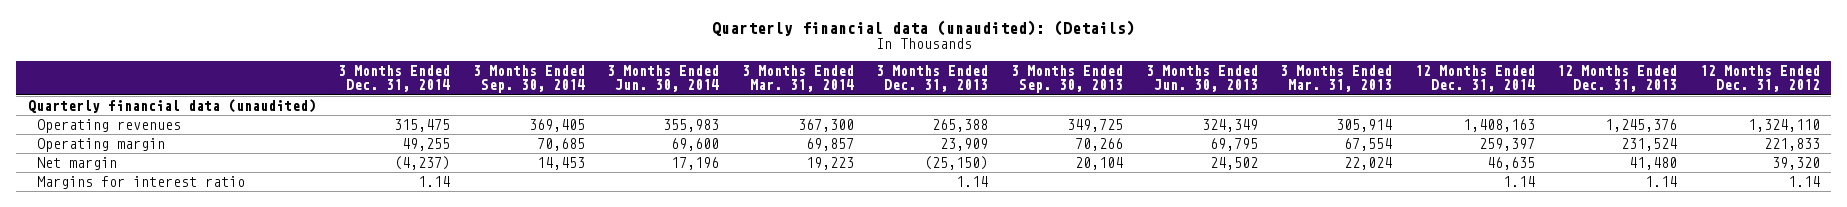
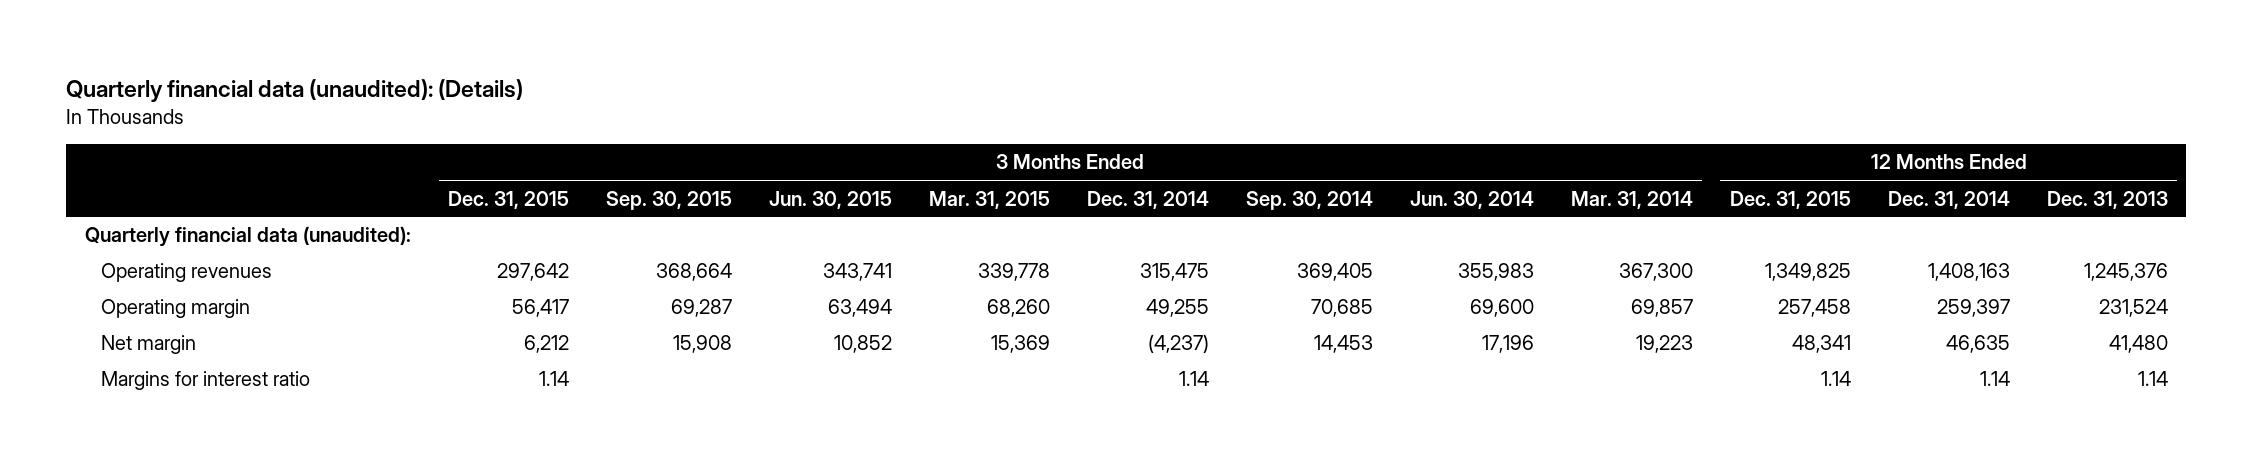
[876,64,989,93] 3 Months Ended Dec. 31, 2013 -> none
[1011,64,1124,94] 3 Months Ended Sep. 30, 2013 -> none
[1145,64,1258,93] 3 Months Ended Jun. 30, 2013 -> none
[1280,64,1393,93] 3 Months Ended Mar. 31, 2013 -> none
[1699,64,1820,93] 12 Months Ended Dec. 31, 2012 -> none
none -> [447,190,569,209] Dec. 31, 2015
none -> [605,190,732,210] Sep. 30, 2015
none -> [768,190,892,209] Jun. 30, 2015
none -> [928,190,1050,209] Mar. 31, 2015
none -> [1729,190,1851,209] Dec. 31, 2015
[27,98,316,113] Quarterly financial data (unaudited) -> [84,226,411,248] Quarterly financial data (unaudited):

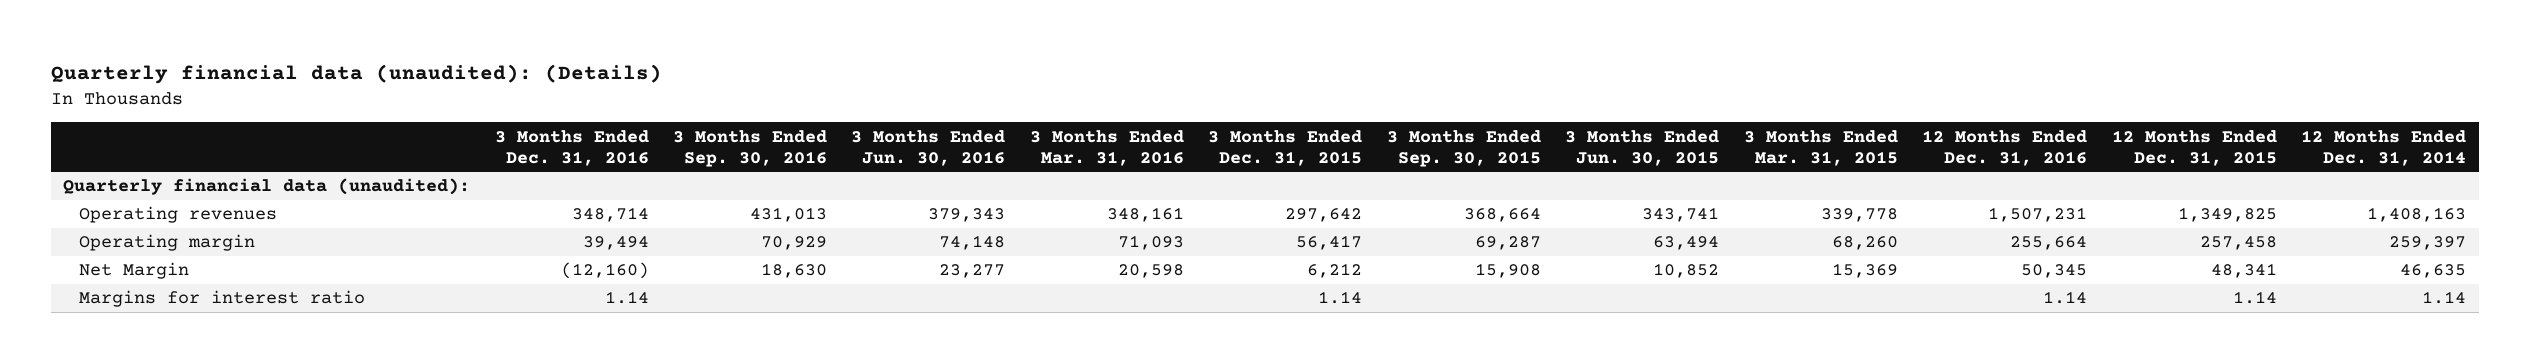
[1086,190,1209,209] Dec. 31, 2014 -> none
[1245,190,1373,210] Sep. 30, 2014 -> none
[1409,190,1534,209] Jun. 30, 2014 -> none
[1570,190,1693,209] Mar. 31, 2014 -> none
[2046,190,2168,209] Dec. 31, 2013 -> none
none -> [494,129,649,167] 3 Months Ended Dec. 31, 2016
none -> [672,129,827,168] 3 Months Ended Sep. 30, 2016
none -> [851,129,1006,167] 3 Months Ended Jun. 30, 2016
none -> [1029,129,1184,167] 3 Months Ended Mar. 31, 2016
none -> [1922,129,2088,167] 12 Months Ended Dec. 31, 2016
[100,335,196,355] Net margin -> [78,262,189,280] Net Margin

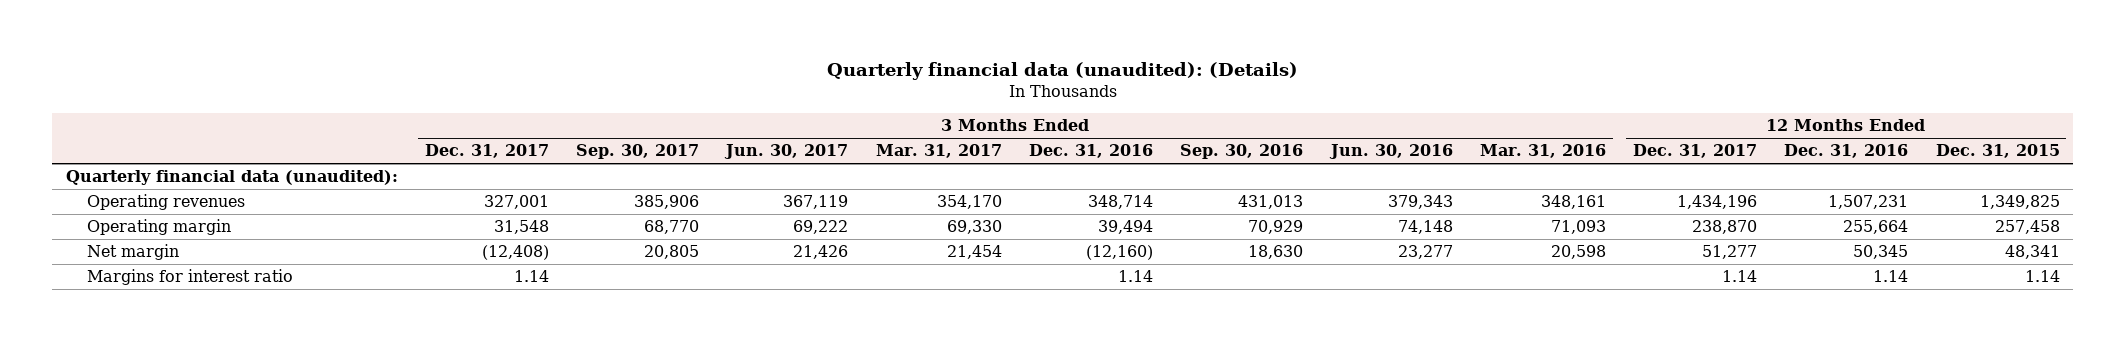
[1208,129,1363,167] 3 Months Ended Dec. 31, 2015 -> none
[1386,129,1541,168] 3 Months Ended Sep. 30, 2015 -> none
[1565,129,1720,167] 3 Months Ended Jun. 30, 2015 -> none
[1743,129,1898,167] 3 Months Ended Mar. 31, 2015 -> none
[2301,129,2467,167] 12 Months Ended Dec. 31, 2014 -> none
none -> [424,144,549,159] Dec. 31, 2017
none -> [576,144,700,160] Sep. 30, 2017
none -> [724,144,849,160] Jun. 30, 2017
none -> [875,144,1002,159] Mar. 31, 2017
none -> [1633,144,1758,159] Dec. 31, 2017
[78,262,189,280] Net Margin -> [86,244,179,261] Net margin

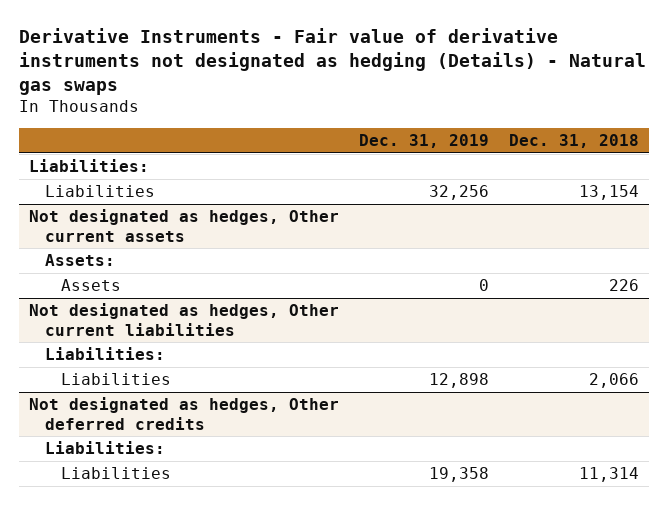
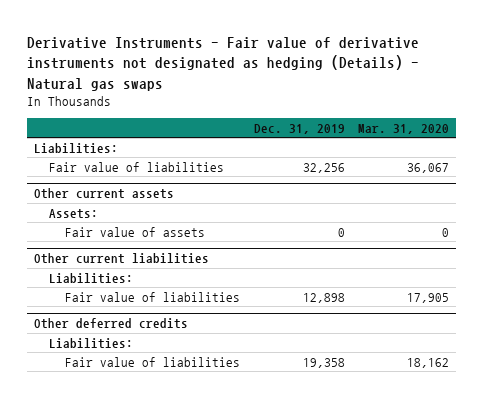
[508,133,639,148] Dec. 31, 2018 -> none
none -> [358,123,450,134] Mar. 31, 2020
[28,209,339,242] Not designated as hedges, Other current assets -> none
[44,185,155,198] Liabilities -> [49,161,225,172] Fair value of liabilities
none -> [33,188,174,200] Other current assets
[28,303,339,336] Not designated as hedges, Other current liabilities -> none
[61,279,122,292] Assets -> [64,226,205,237] Fair value of assets
none -> [33,253,209,265] Other current liabilities
[28,397,339,430] Not designated as hedges, Other deferred credits -> none
[61,373,172,386] Liabilities -> [64,291,240,302] Fair value of liabilities
none -> [33,318,188,330] Other deferred credits
[61,467,172,480] Liabilities -> [64,356,240,367] Fair value of liabilities

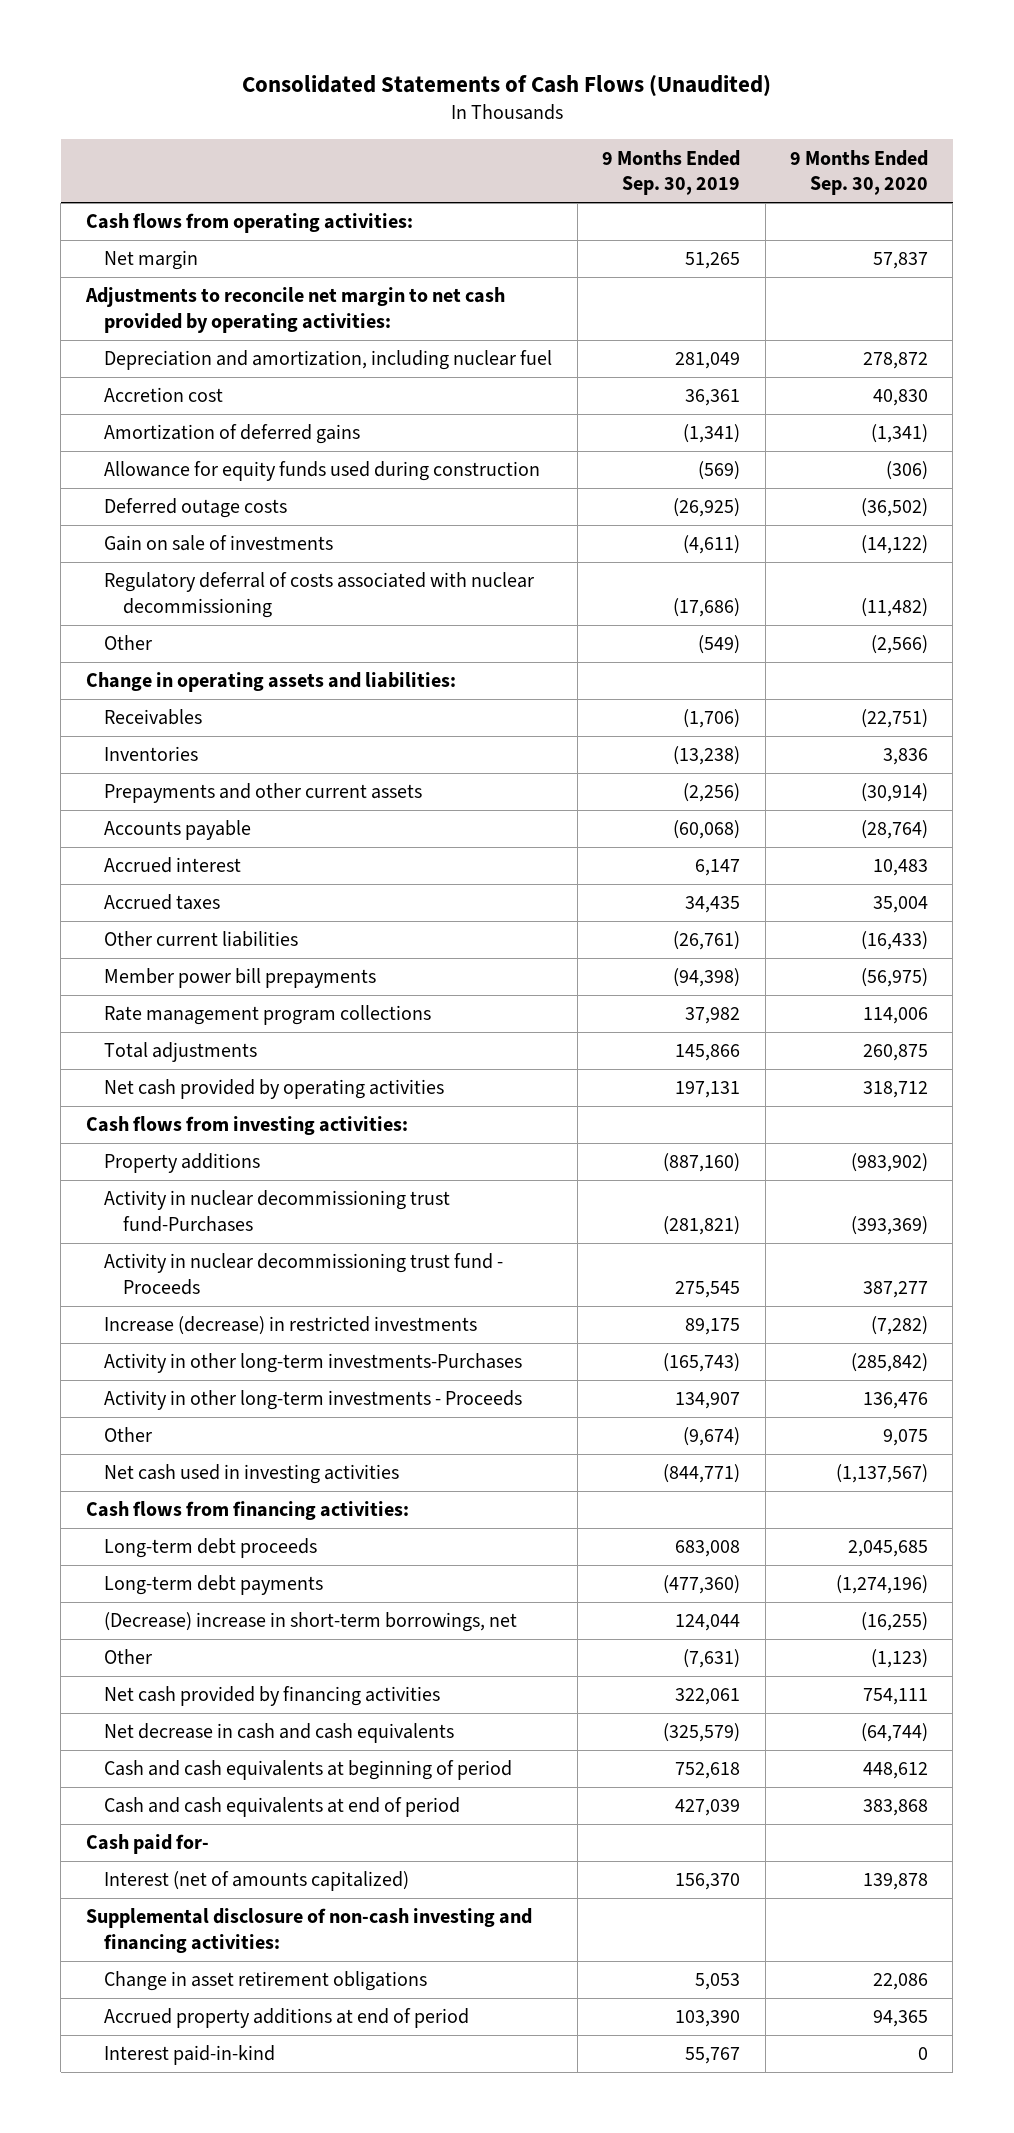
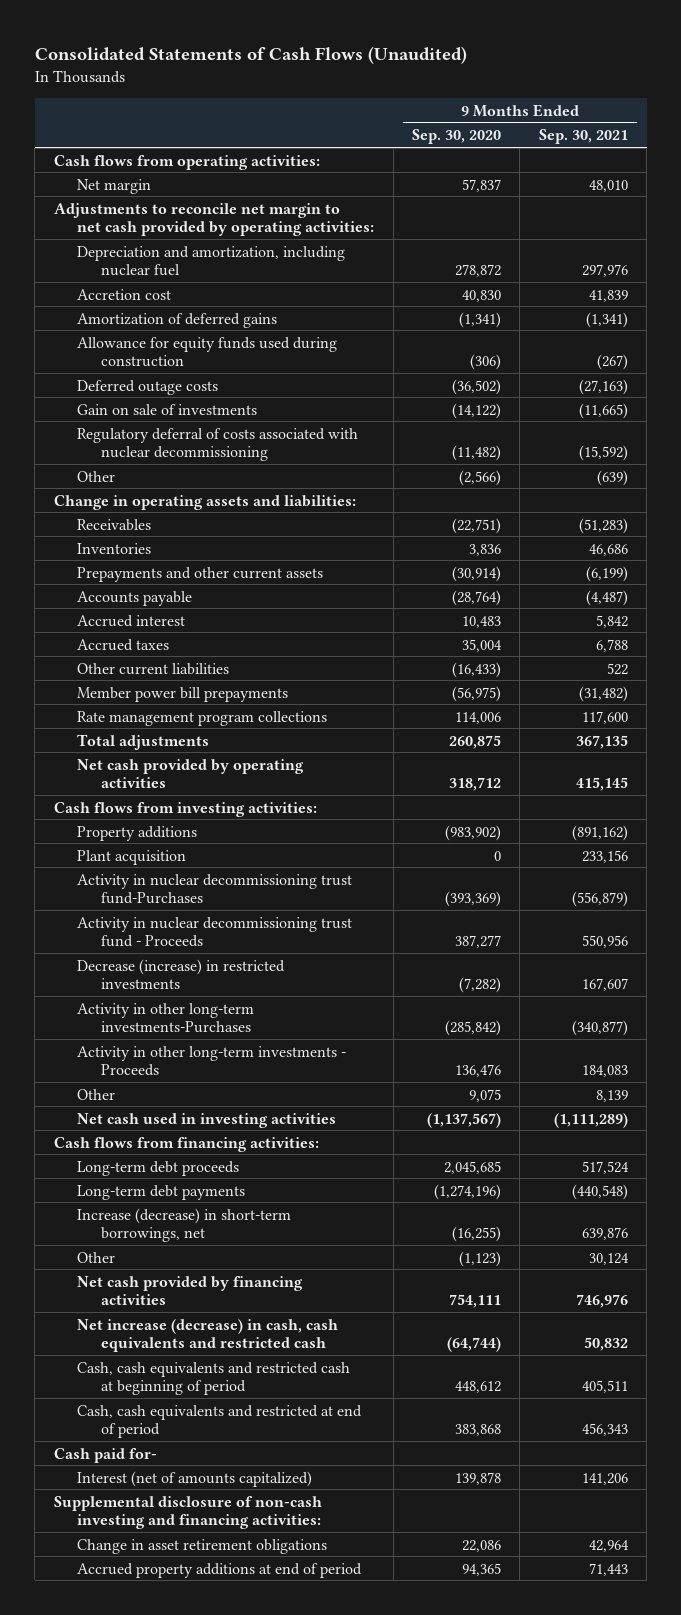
[602,149,741,196] 9 Months Ended Sep. 30, 2019 -> none
none -> [538,129,628,145] Sep. 30, 2021
none -> [77,849,187,865] Plant acquisition
[104,1316,478,1336] Increase (decrease) in restricted investments -> [77,958,286,990] Decrease (increase) in restricted investments
[104,1612,518,1633] (Decrease) increase in short-term borrowings, net -> [77,1207,292,1243] Increase (decrease) in short-term borrowings, net
[104,1723,455,1744] Net decrease in cash and cash equivalents -> [77,1318,339,1353] Net increase (decrease) in cash, cash equivalents and restricted cash
[104,1760,513,1781] Cash and cash equivalents at beginning of period -> [77,1361,351,1396] Cash, cash equivalents and restricted cash at beginning of period
[104,1797,461,1818] Cash and cash equivalents at end of period -> [77,1404,363,1439] Cash, cash equivalents and restricted at end of period
[104,2045,276,2066] Interest paid-in-kind -> none

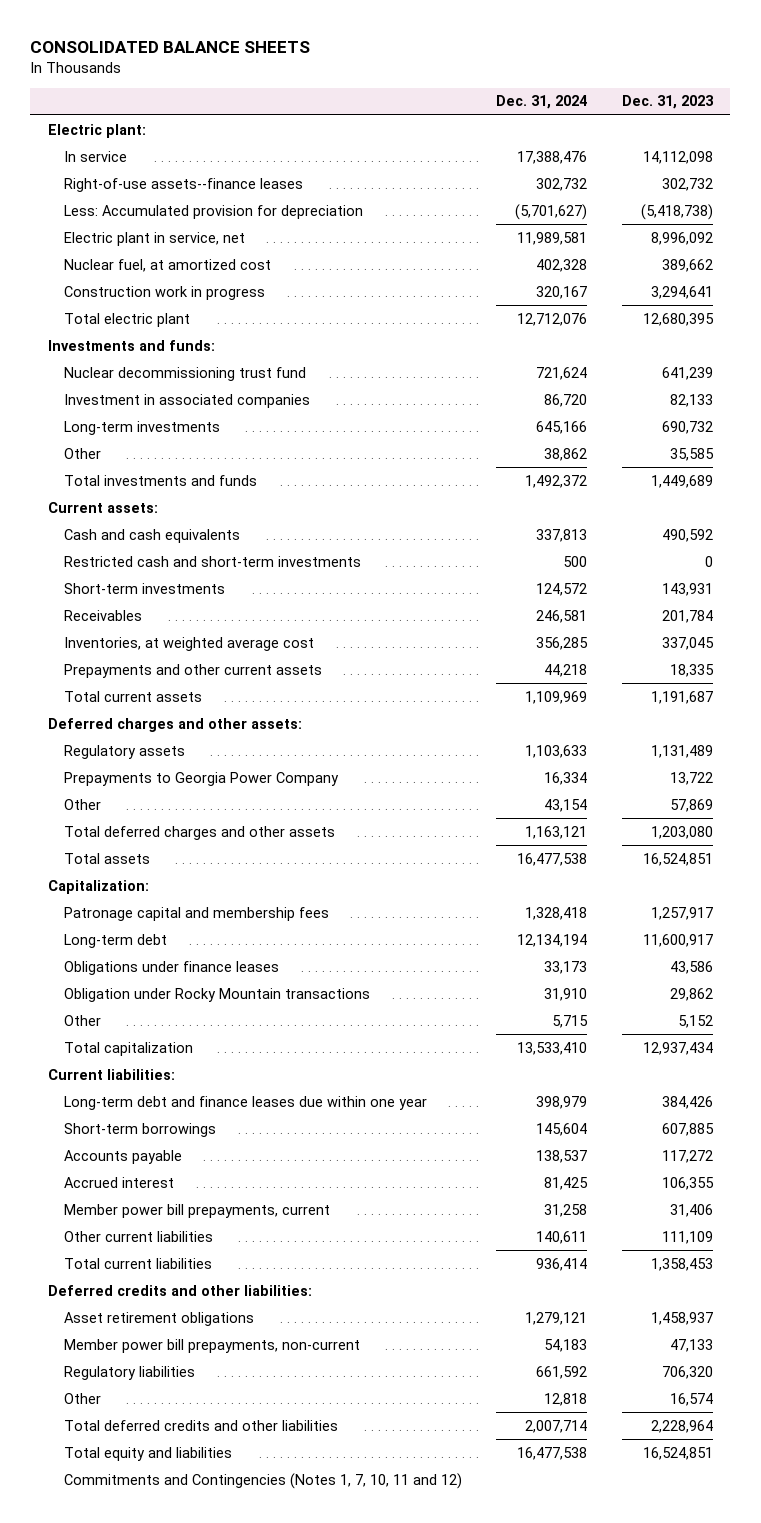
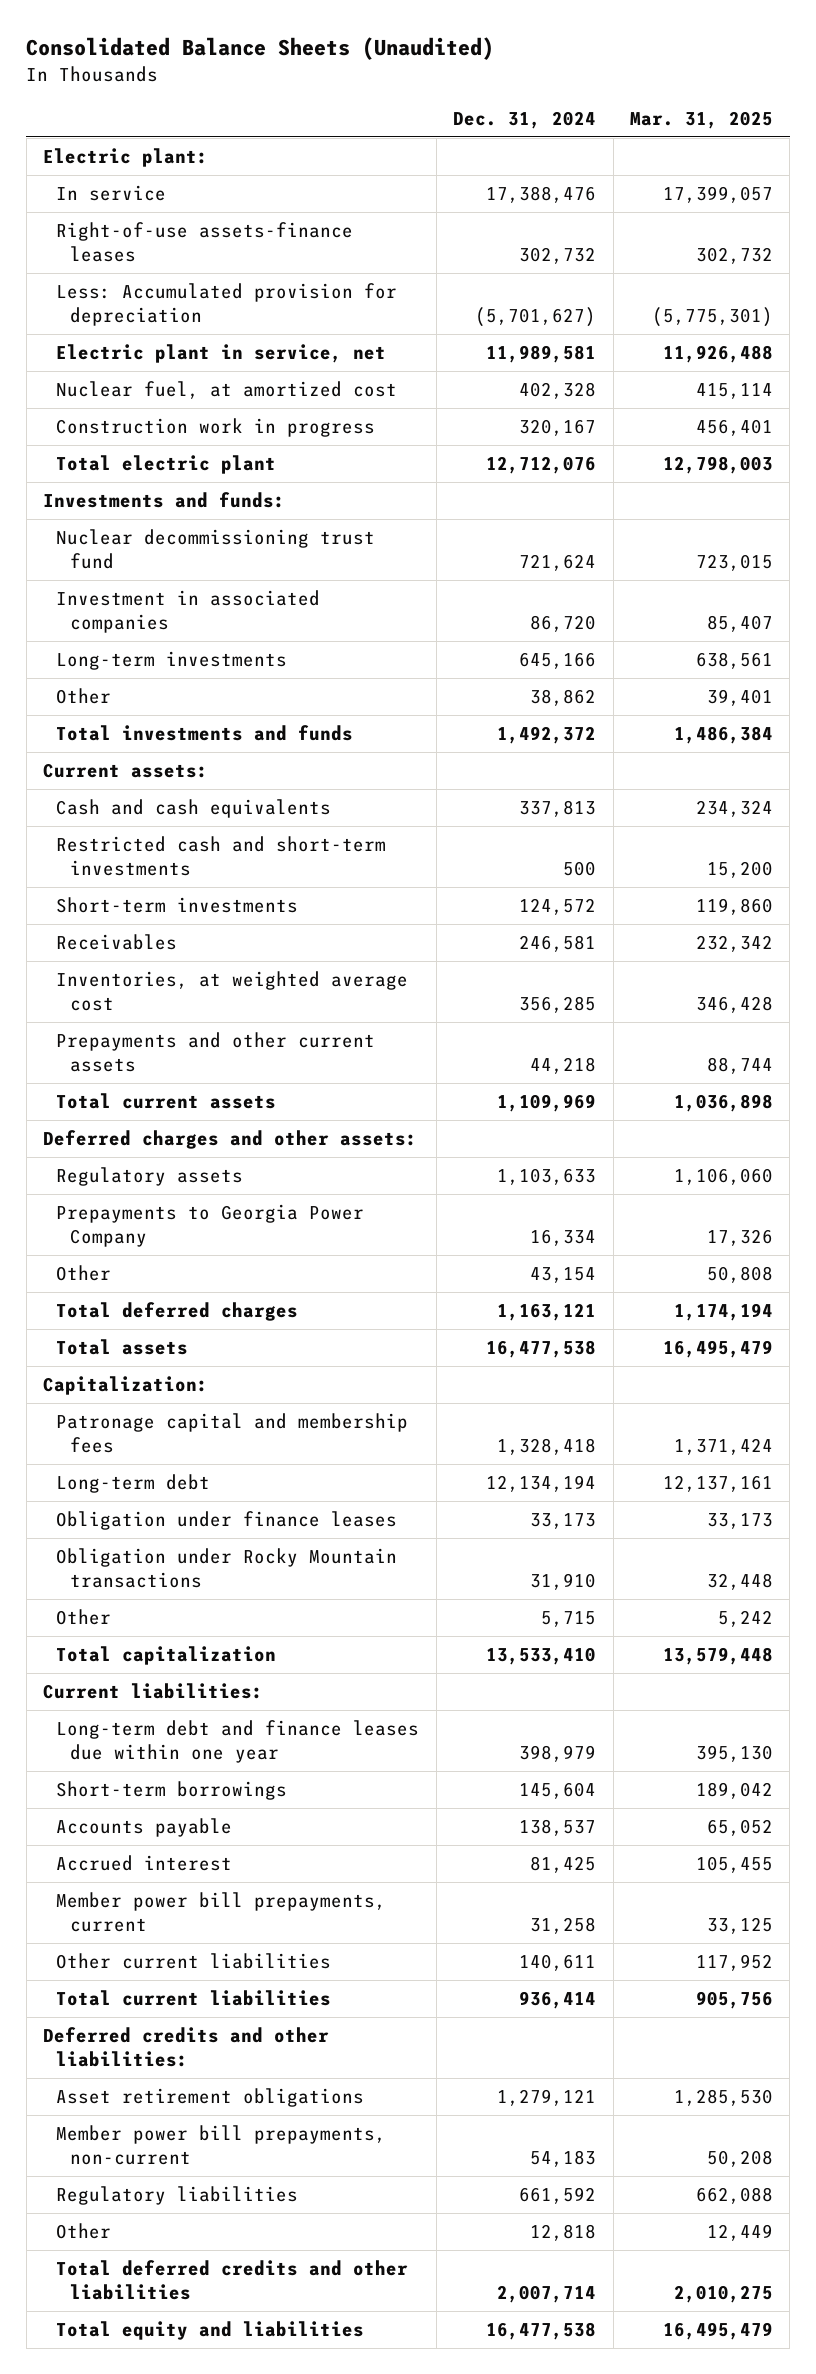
[30,41,311,54] CONSOLIDATED BALANCE SHEETS -> [26,37,495,61] Consolidated Balance Sheets (Unaudited)
[621,95,714,110] Dec. 31, 2023 -> none
none -> [629,110,773,129] Mar. 31, 2025
[63,177,303,192] Right-of-use assets--finance leases -> [56,222,354,263] Right-of-use assets-finance leases
[63,825,335,840] Total deferred charges and other assets -> [56,1302,299,1322] Total deferred charges
[63,960,279,975] Obligations under finance leases -> [56,1511,398,1531] Obligation under finance leases
[63,1472,462,1489] Commitments and Contingencies (Notes 1, 7, 10, 11 and 12) -> none

